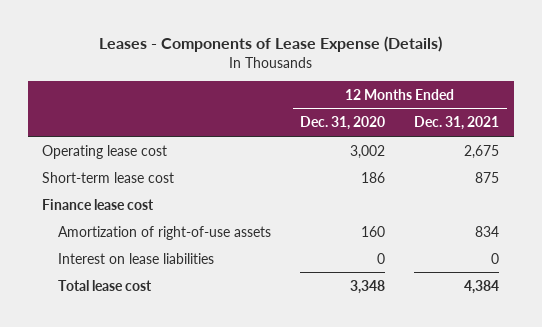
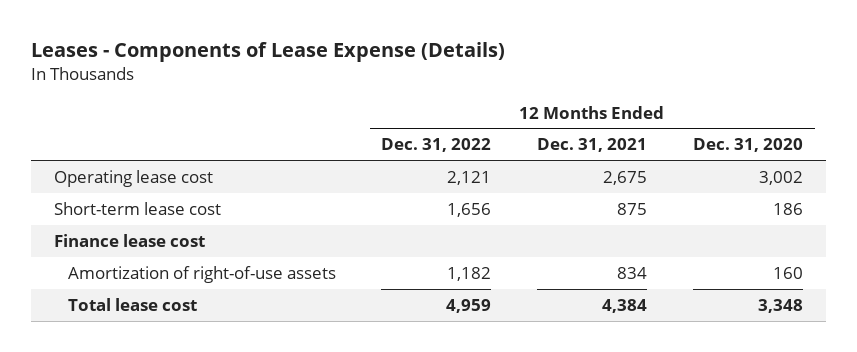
none -> [381,138,492,153] Dec. 31, 2022
[58,252,215,264] Interest on lease liabilities -> none

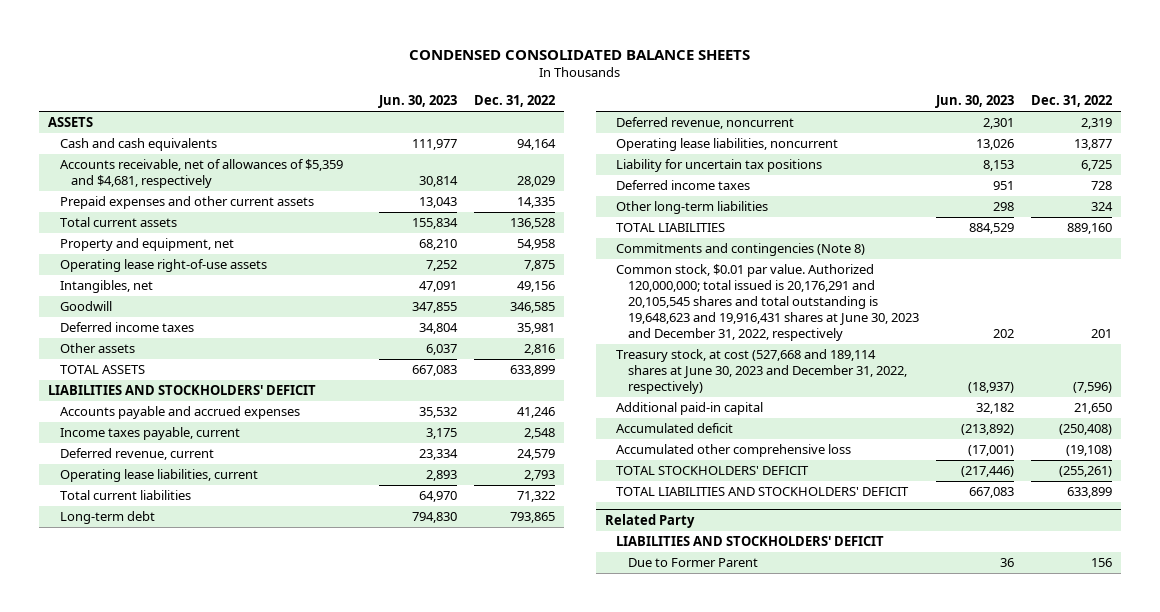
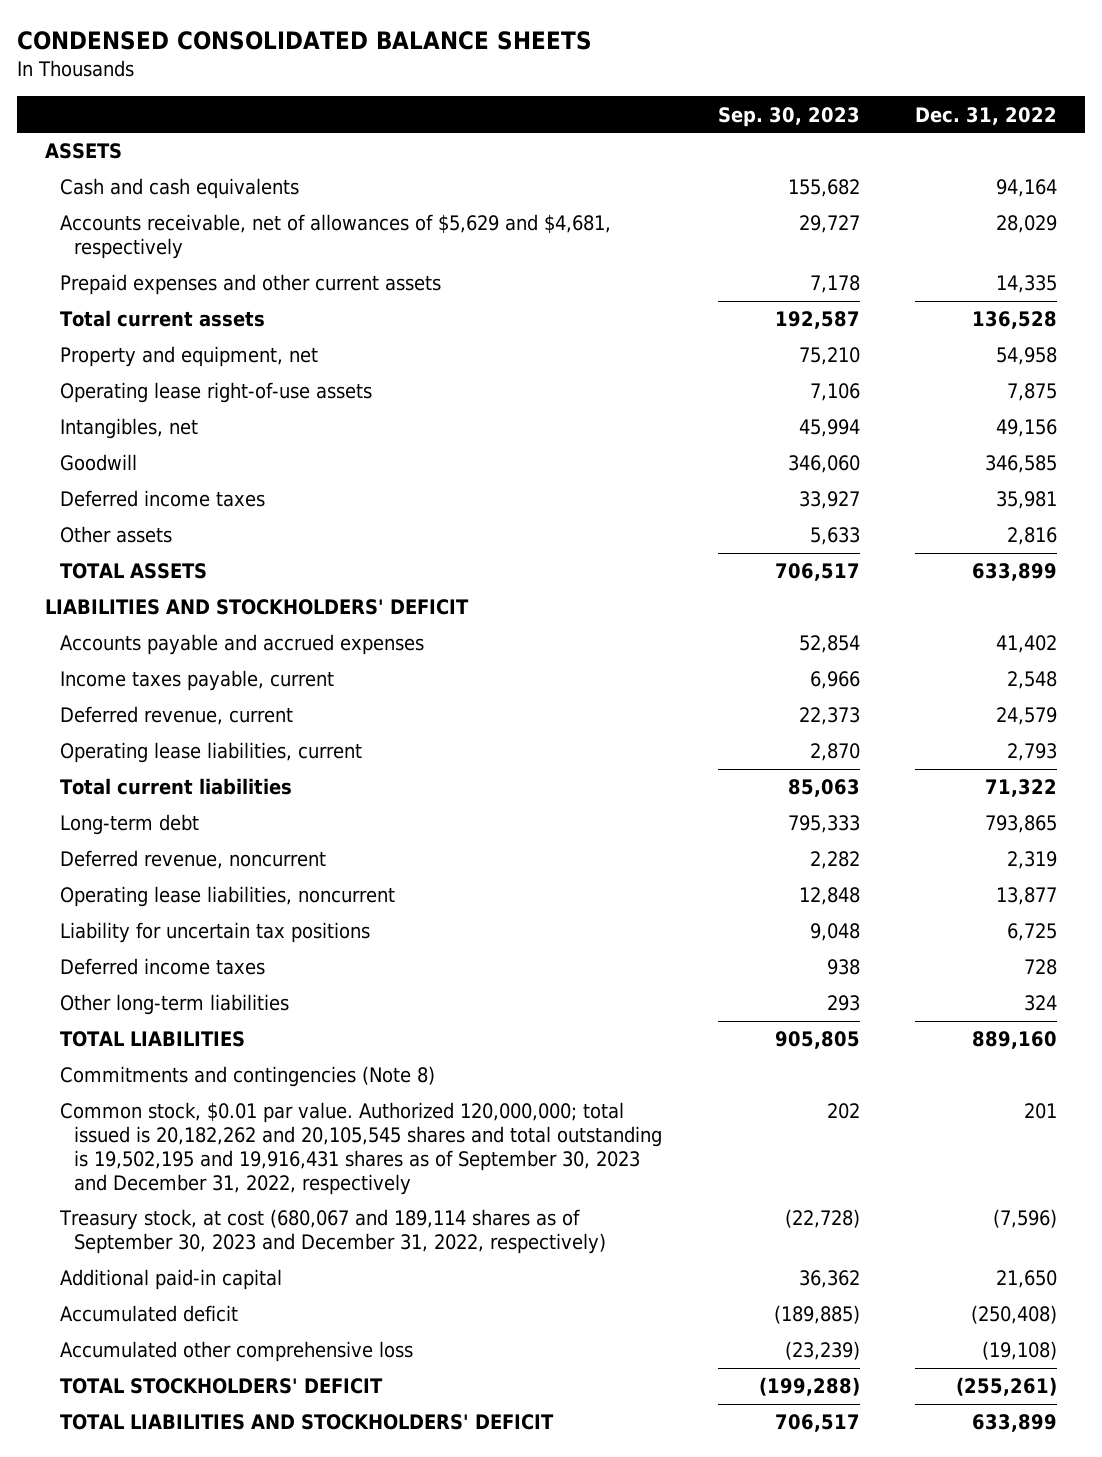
[378,95,458,109] Jun. 30, 2023 -> none
none -> [717,106,860,127] Sep. 30, 2023
[59,159,343,189] Accounts receivable, net of allowances of $5,359 and $4,681, respectively -> [59,214,611,260] Accounts receivable, net of allowances of $5,629 and $4,681, respectively
[517,407,556,419] 41,246 -> [996,635,1058,654] 41,402
[616,264,919,342] Common stock, $0.01 par value. Authorized 120,000,000; total issued is 20,176,291 and 20,105,545 shares and total outstanding is 19,648,623 and 19,916,431 shares at June 30, 2023 and December 31, 2022, respectively -> [59,1102,663,1195] Common stock, $0.01 par value. Authorized 120,000,000; total issued is 20,182,262 and 20,105,545 shares and total outstanding is 19,502,195 and 19,916,431 shares as of September 30, 2023 and December 31, 2022, respectively
[616,349,907,395] Treasury stock, at cost (527,668 and 189,114 shares at June 30, 2023 and December 31, 2022, respectively) -> [58,1209,607,1255] Treasury stock, at cost (680,067 and 189,114 shares as of September 30, 2023 and December 31, 2022, respectively)
[604,514,695,529] Related Party -> none
[616,536,885,547] LIABILITIES AND STOCKHOLDERS' DEFICIT -> none
[627,558,758,568] Due to Former Parent -> none

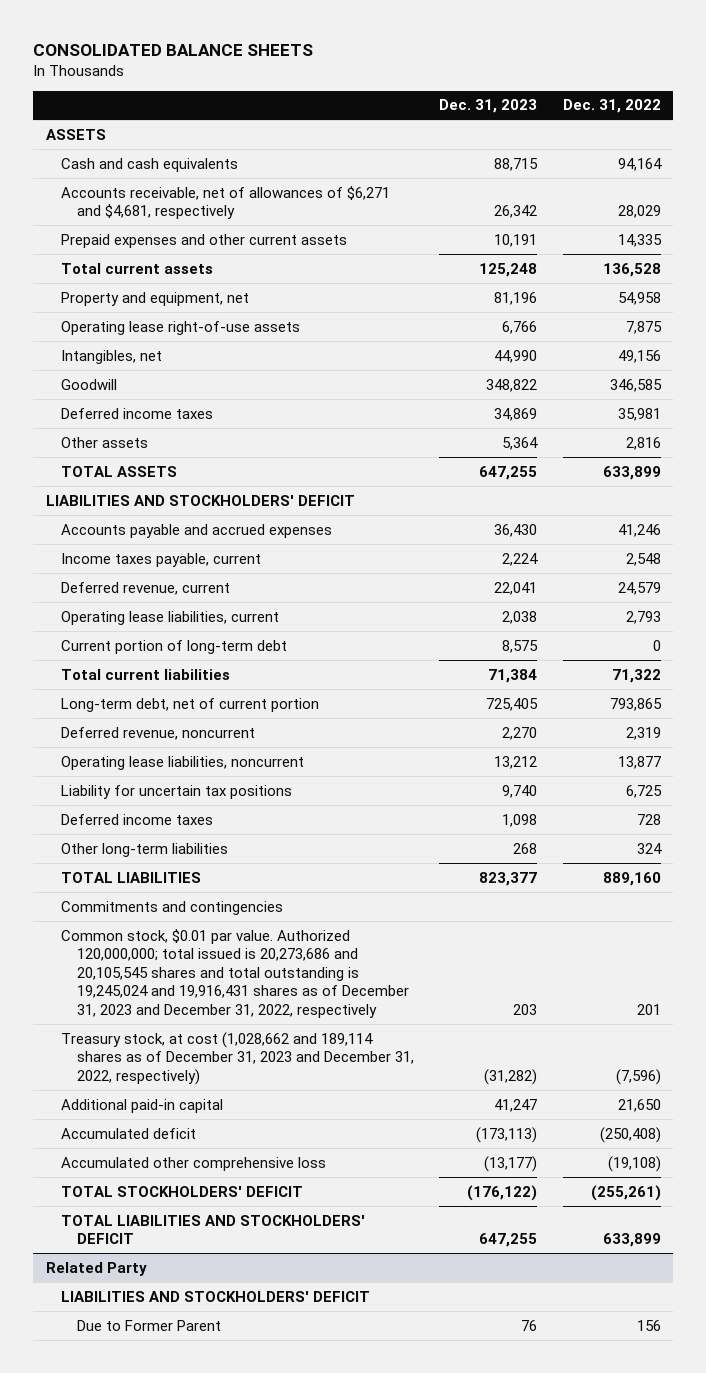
[17,30,593,50] CONDENSED CONSOLIDATED BALANCE SHEETS -> [32,43,313,56] CONSOLIDATED BALANCE SHEETS
[717,106,860,127] Sep. 30, 2023 -> none
none -> [439,99,538,114] Dec. 31, 2023
[59,214,611,260] Accounts receivable, net of allowances of $5,629 and $4,681, respectively -> [61,185,391,220] Accounts receivable, net of allowances of $6,271 and $4,681, respectively
[996,635,1058,654] 41,402 -> [617,523,661,537] 41,246
none -> [61,639,288,654] Current portion of long-term debt
[59,814,199,836] Long-term debt -> [61,697,320,712] Long-term debt, net of current portion
[59,1066,435,1088] Commitments and contingencies (Note 8) -> [61,900,284,915] Commitments and contingencies
[59,1102,663,1195] Common stock, $0.01 par value. Authorized 120,000,000; total issued is 20,182,262 and 20,105,545 shares and total outstanding is 19,502,195 and 19,916,431 shares as of September 30, 2023 and December 31, 2022, respectively -> [61,928,409,1018] Common stock, $0.01 par value. Authorized 120,000,000; total issued is 20,273,686 and 20,105,545 shares and total outstanding is 19,245,024 and 19,916,431 shares as of December 31, 2023 and December 31, 2022, respectively
[58,1209,607,1255] Treasury stock, at cost (680,067 and 189,114 shares as of September 30, 2023 and December 31, 2022, respectively) -> [61,1031,414,1085] Treasury stock, at cost (1,028,662 and 189,114 shares as of December 31, 2023 and December 31, 2022, respectively)
none -> [45,1261,147,1276] Related Party
none -> [61,1290,371,1302] LIABILITIES AND STOCKHOLDERS' DEFICIT
none -> [76,1319,221,1331] Due to Former Parent

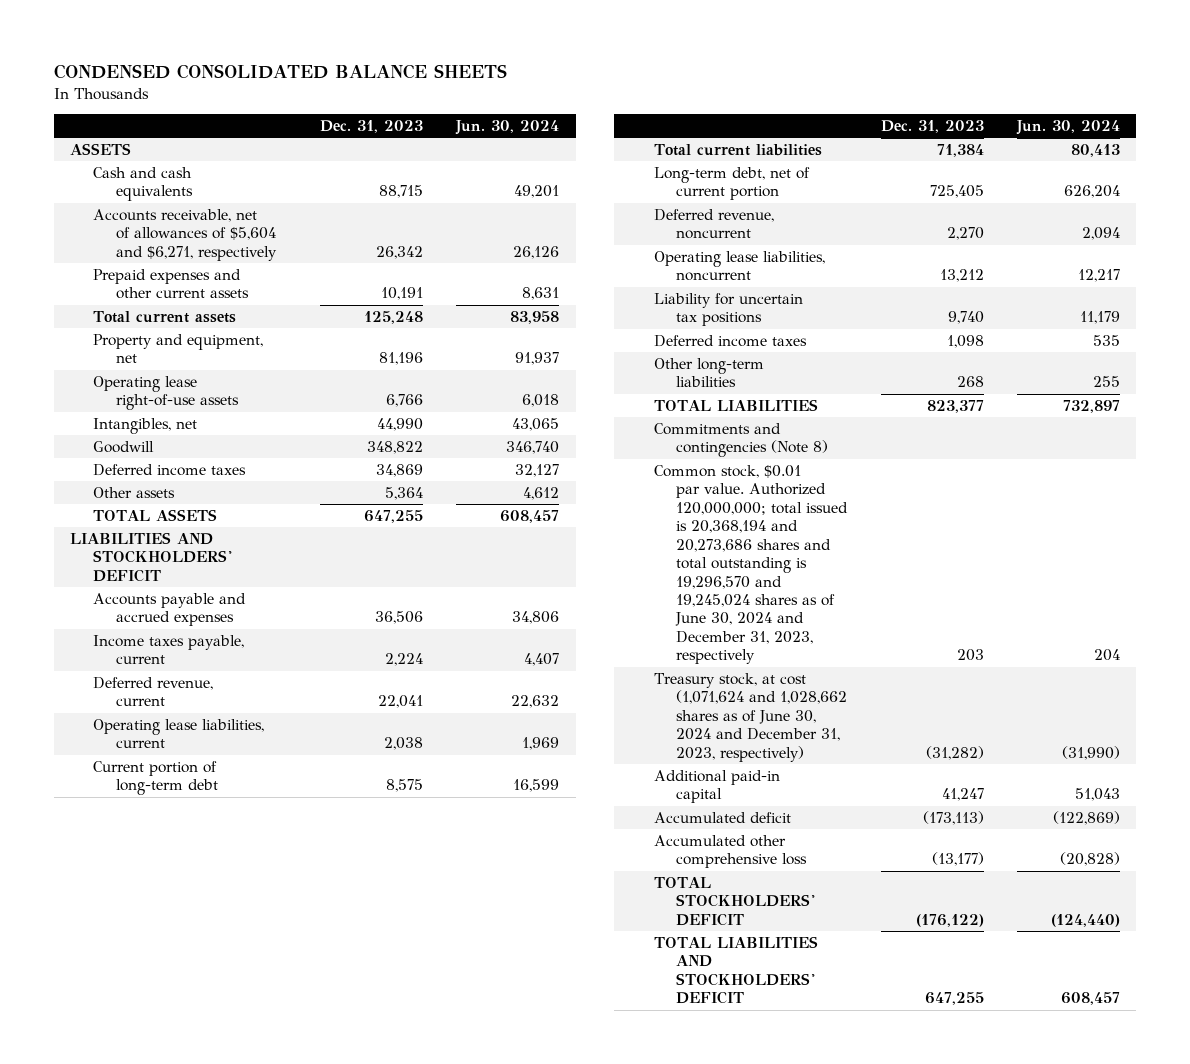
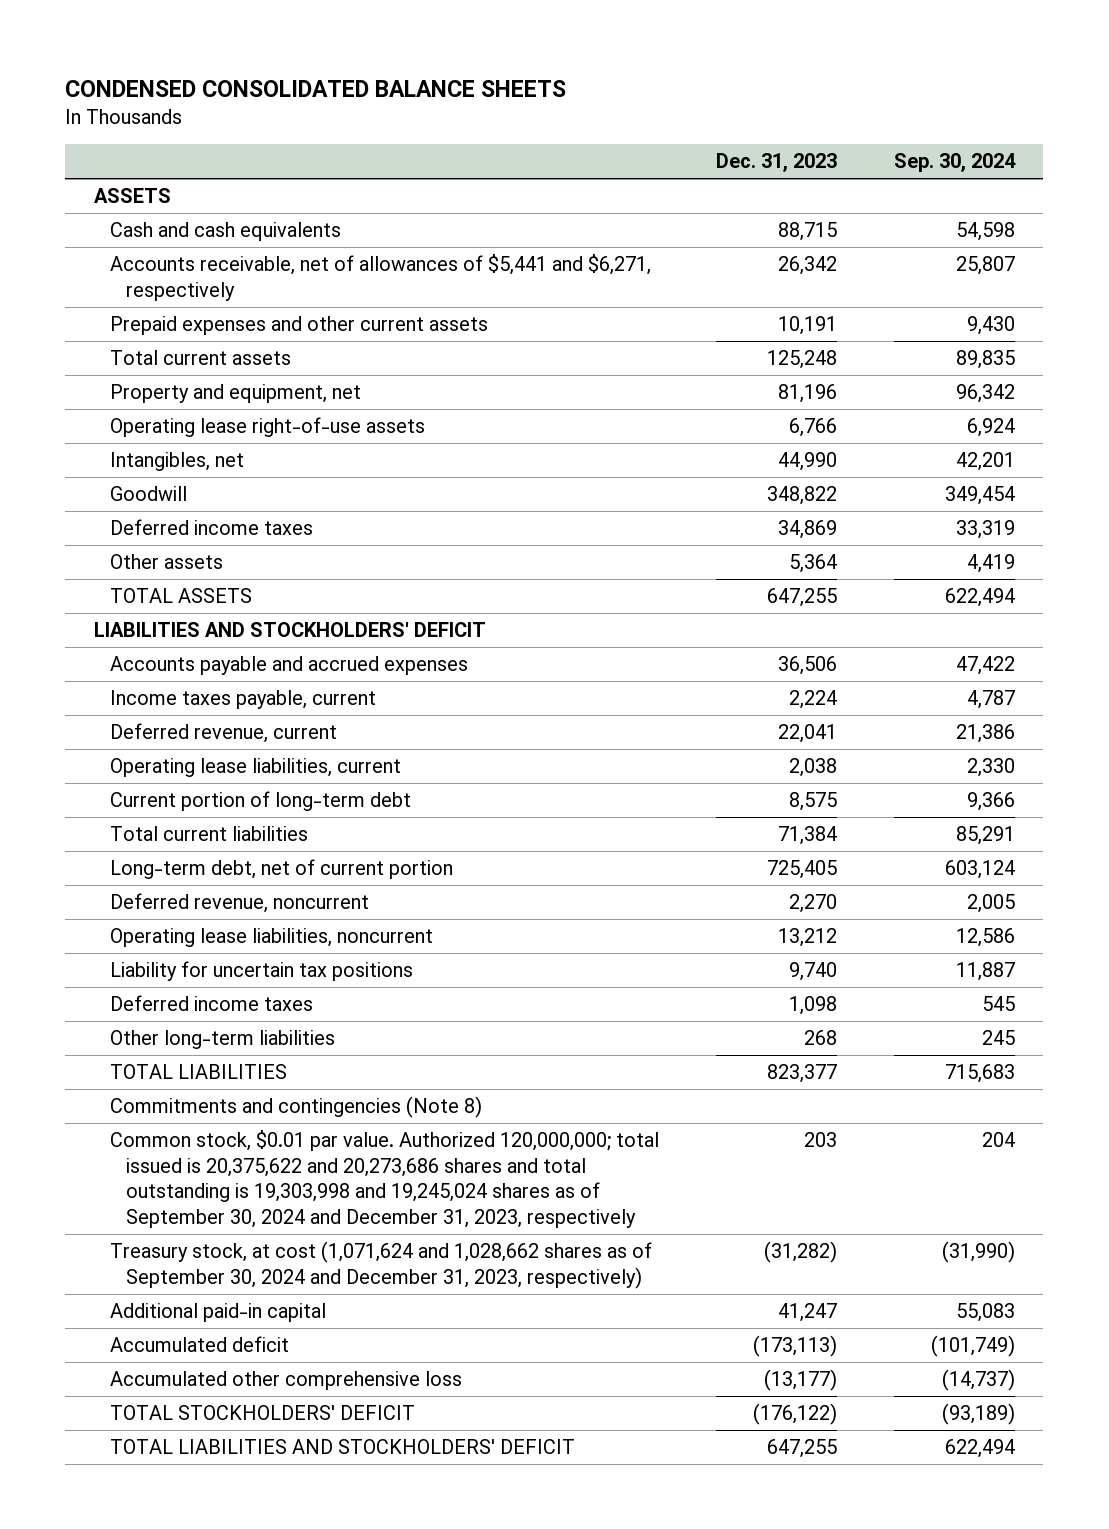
[455,120,560,136] Jun. 30, 2024 -> none
none -> [893,153,1016,173] Sep. 30, 2024
[93,208,277,261] Accounts receivable, net of allowances of $5,604 and $6,271, respectively -> [109,254,651,301] Accounts receivable, net of allowances of $5,441 and $6,271, respectively
[653,464,849,665] Common stock, $0.01 par value. Authorized 120,000,000; total issued is 20,368,194 and 20,273,686 shares and total outstanding is 19,296,570 and 19,245,024 shares as of June 30, 2024 and December 31, 2023, respectively -> [109,1130,659,1228] Common stock, $0.01 par value. Authorized 120,000,000; total issued is 20,375,622 and 20,273,686 shares and total outstanding is 19,303,998 and 19,245,024 shares as of September 30, 2024 and December 31, 2023, respectively
[653,672,848,762] Treasury stock, at cost (1,071,624 and 1,028,662 shares as of June 30, 2024 and December 31, 2023, respectively) -> [109,1241,652,1289] Treasury stock, at cost (1,071,624 and 1,028,662 shares as of September 30, 2024 and December 31, 2023, respectively)

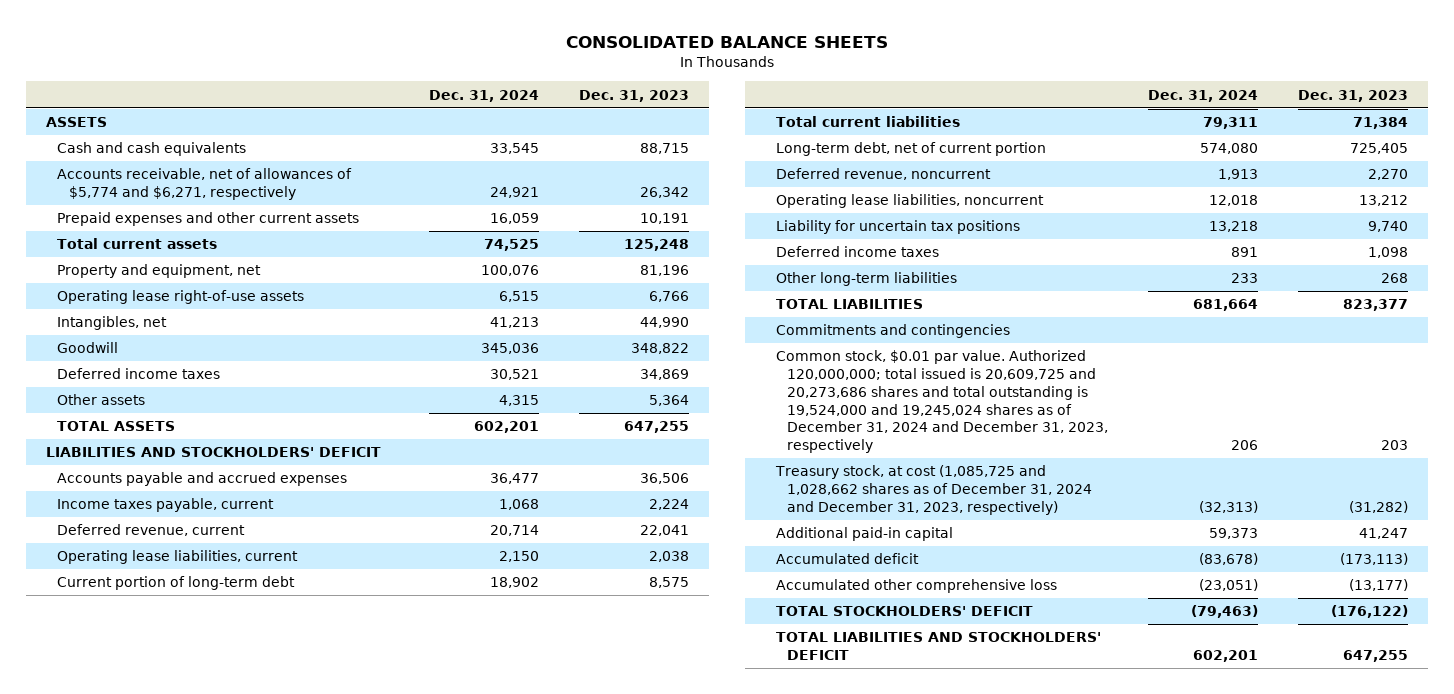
[65,79,567,97] CONDENSED CONSOLIDATED BALANCE SHEETS -> [565,35,888,48] CONSOLIDATED BALANCE SHEETS
[893,153,1016,173] Sep. 30, 2024 -> none
none -> [429,89,540,102] Dec. 31, 2024
[109,254,651,301] Accounts receivable, net of allowances of $5,441 and $6,271, respectively -> [57,168,353,201] Accounts receivable, net of allowances of $5,774 and $6,271, respectively
[109,1096,482,1119] Commitments and contingencies (Note 8) -> [776,324,1011,339] Commitments and contingencies
[109,1130,659,1228] Common stock, $0.01 par value. Authorized 120,000,000; total issued is 20,375,622 and 20,273,686 shares and total outstanding is 19,303,998 and 19,245,024 shares as of September 30, 2024 and December 31, 2023, respectively -> [776,350,1109,454] Common stock, $0.01 par value. Authorized 120,000,000; total issued is 20,609,725 and 20,273,686 shares and total outstanding is 19,524,000 and 19,245,024 shares as of December 31, 2024 and December 31, 2023, respectively
[109,1241,652,1289] Treasury stock, at cost (1,071,624 and 1,028,662 shares as of September 30, 2024 and December 31, 2023, respectively) -> [775,465,1093,515] Treasury stock, at cost (1,085,725 and 1,028,662 shares as of December 31, 2024 and December 31, 2023, respectively)

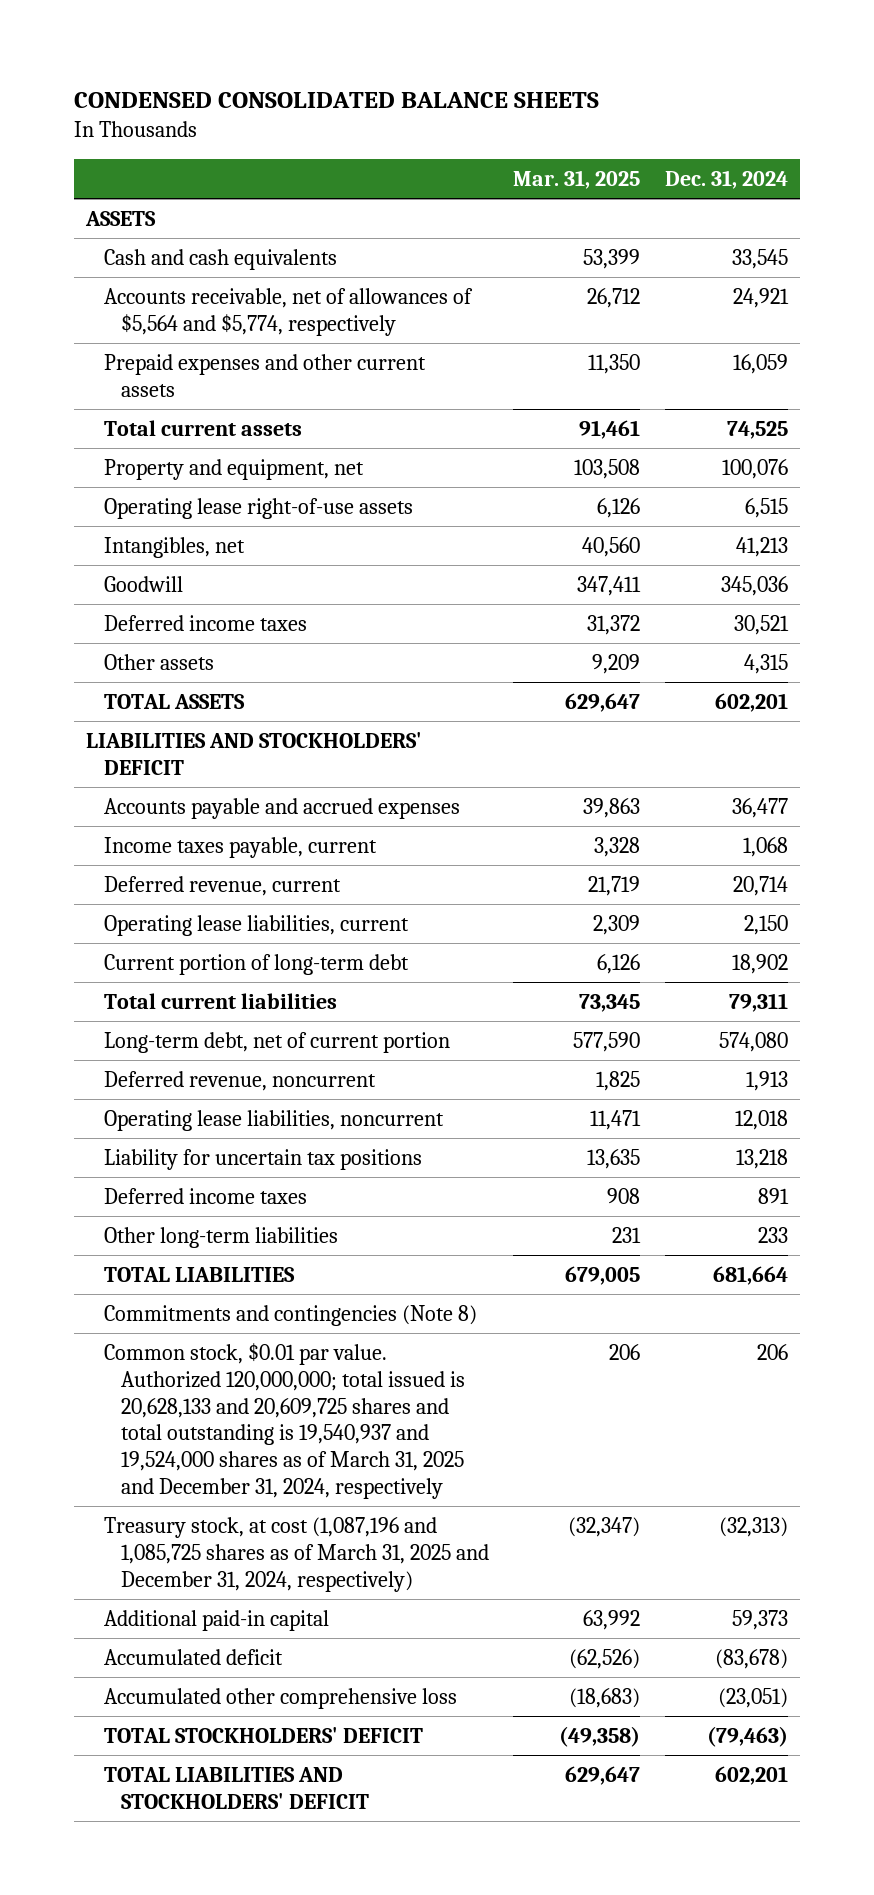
[565,35,888,48] CONSOLIDATED BALANCE SHEETS -> [74,92,600,109] CONDENSED CONSOLIDATED BALANCE SHEETS
[579,89,690,102] Dec. 31, 2023 -> none
none -> [513,170,641,190] Mar. 31, 2025
[57,168,353,201] Accounts receivable, net of allowances of $5,774 and $6,271, respectively -> [103,287,473,336] Accounts receivable, net of allowances of $5,564 and $5,774, respectively
[776,324,1011,339] Commitments and contingencies -> [103,1304,477,1326] Commitments and contingencies (Note 8)
[776,350,1109,454] Common stock, $0.01 par value. Authorized 120,000,000; total issued is 20,609,725 and 20,273,686 shares and total outstanding is 19,524,000 and 19,245,024 shares as of December 31, 2024 and December 31, 2023, respectively -> [103,1342,466,1500] Common stock, $0.01 par value. Authorized 120,000,000; total issued is 20,628,133 and 20,609,725 shares and total outstanding is 19,540,937 and 19,524,000 shares as of March 31, 2025 and December 31, 2024, respectively
[775,465,1093,515] Treasury stock, at cost (1,085,725 and 1,028,662 shares as of December 31, 2024 and December 31, 2023, respectively) -> [103,1516,490,1592] Treasury stock, at cost (1,087,196 and 1,085,725 shares as of March 31, 2025 and December 31, 2024, respectively)

